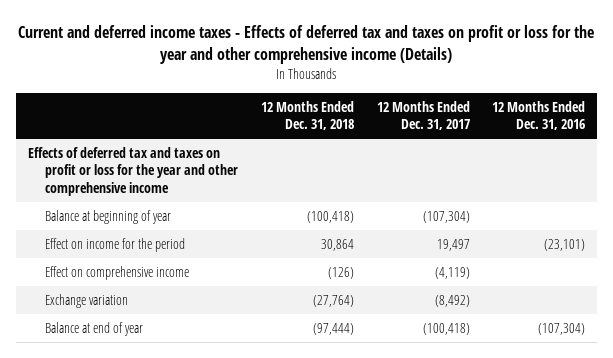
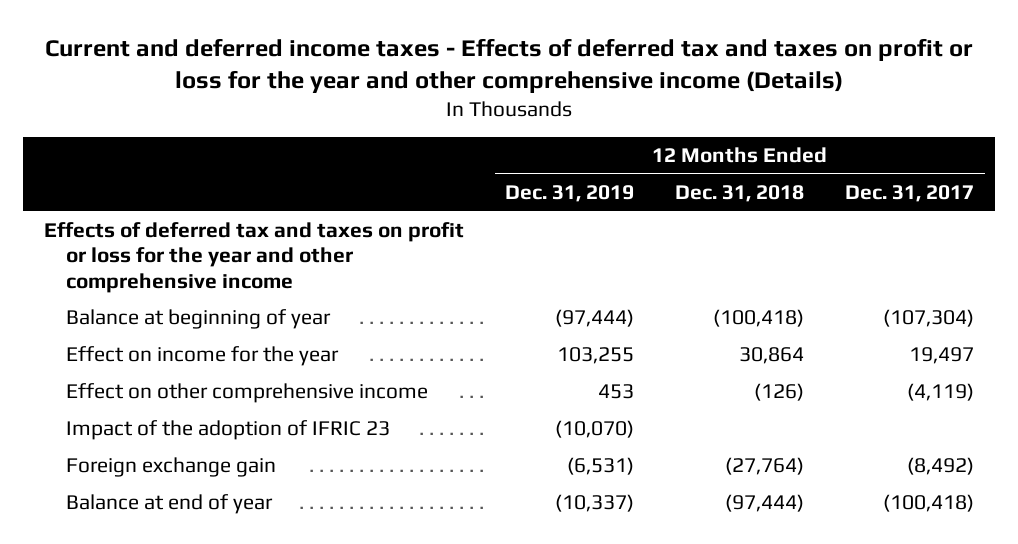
[492,100,586,131] 12 Months Ended Dec. 31, 2016 -> none
none -> [504,184,634,202] Dec. 31, 2019
[45,237,186,252] Effect on income for the period -> [65,346,339,367] Effect on income for the year
[45,265,190,280] Effect on comprehensive income -> [65,383,428,404] Effect on other comprehensive income
none -> [65,420,390,441] Impact of the adoption of IFRIC 23
[45,293,129,308] Exchange variation -> [65,457,276,478] Foreign exchange gain

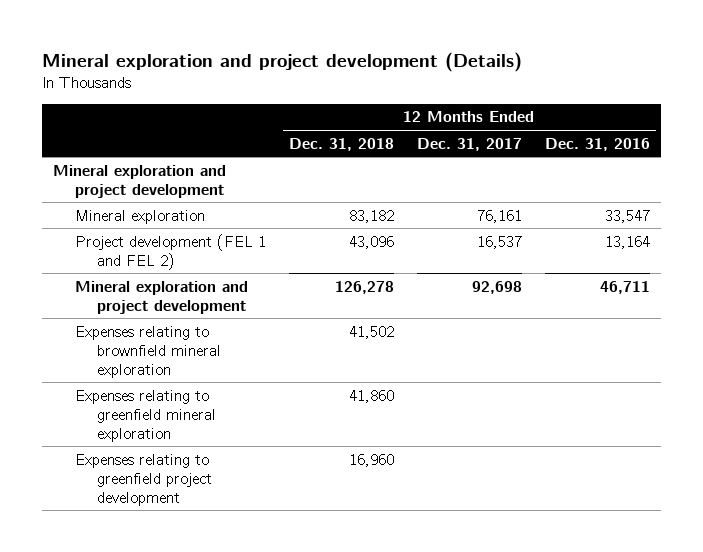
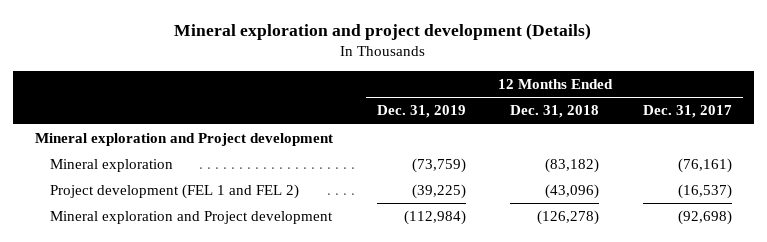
[544,137,650,151] Dec. 31, 2016 -> none
none -> [376,105,466,119] Dec. 31, 2019
[74,325,221,378] Expenses relating to brownfield mineral exploration -> none
[74,389,216,442] Expenses relating to greenfield mineral exploration -> none
[74,453,212,506] Expenses relating to greenfield project development -> none
[53,164,227,198] Mineral exploration and project development -> [34,132,333,146] Mineral exploration and Project development
[348,209,394,223] 83,182 -> [545,157,600,173] (83,182)
[476,209,522,223] 76,161 -> [678,157,733,173] (76,161)
[348,235,394,249] 43,096 -> [545,183,600,199] (43,096)
[476,235,522,249] 16,537 -> [678,183,733,199] (16,537)
[74,280,248,314] Mineral exploration and project development -> [49,210,333,224] Mineral exploration and Project development
[334,280,394,294] 126,278 -> [537,209,600,225] (126,278)
[471,280,522,294] 92,698 -> [678,209,733,225] (92,698)

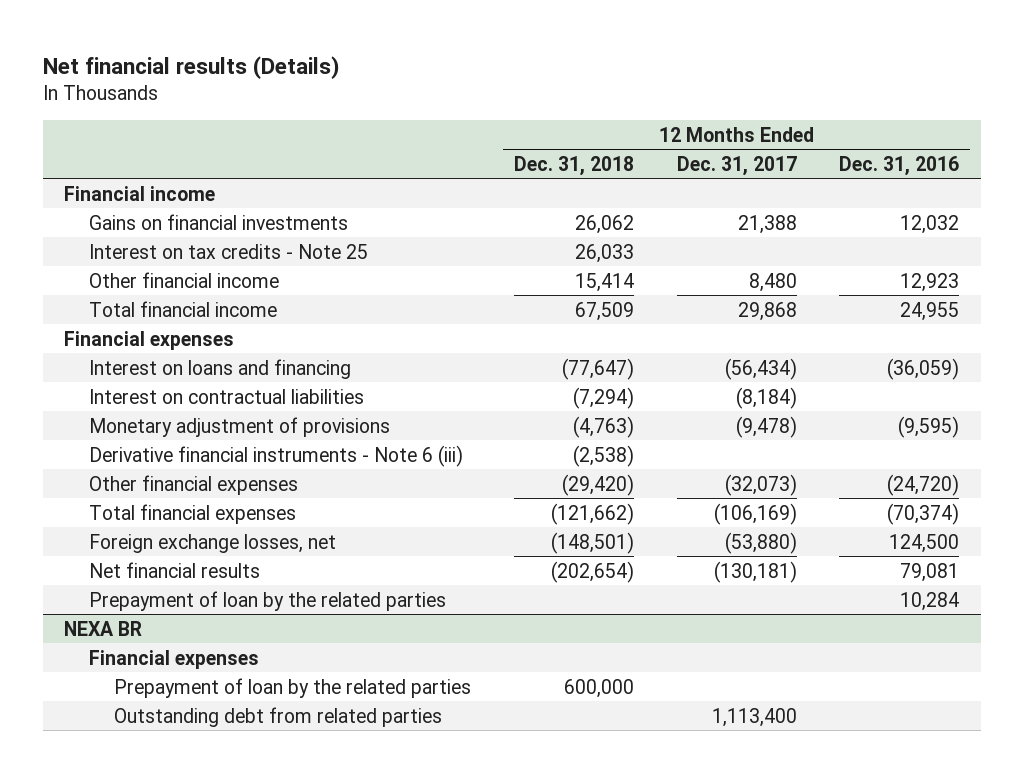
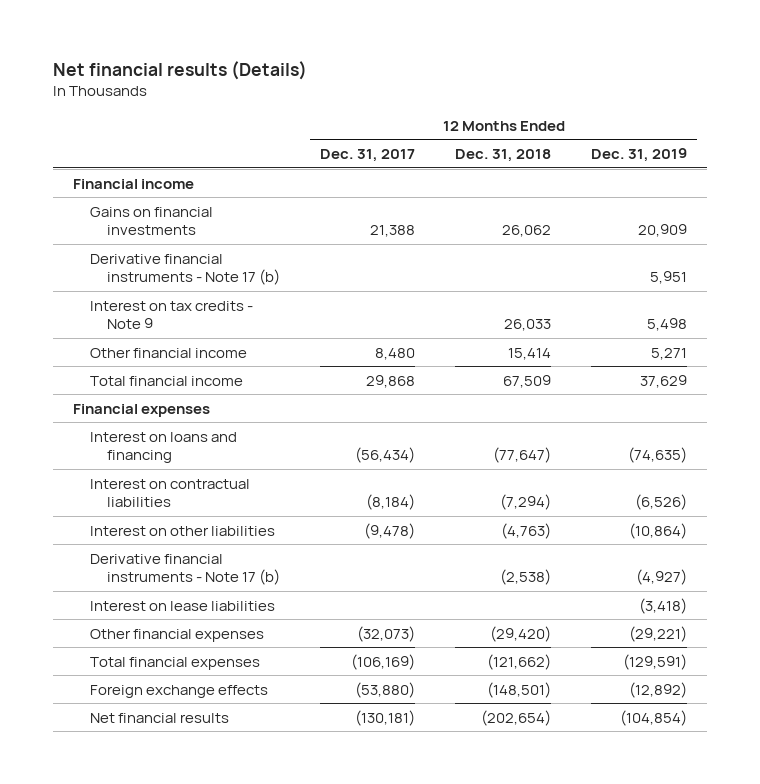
[839,155,960,176] Dec. 31, 2016 -> none
none -> [591,148,688,163] Dec. 31, 2019
none -> [90,253,281,286] Derivative financial instruments - Note 17 (b)
[89,243,369,259] Interest on tax credits - Note 25 -> [90,300,254,330] Interest on tax credits - Note 9
[89,416,391,437] Monetary adjustment of provisions -> [90,525,276,536] Interest on other liabilities
[89,444,464,467] Derivative financial instruments - Note 6 (iii) -> [90,553,281,586] Derivative financial instruments - Note 17 (b)
none -> [90,600,276,611] Interest on lease liabilities
[89,533,337,553] Foreign exchange losses, net -> [90,684,269,698] Foreign exchange effects
[89,590,447,611] Prepayment of loan by the related parties -> none
[64,620,143,636] NEXA BR -> none
[89,649,260,669] Financial expenses -> none
[113,677,471,698] Prepayment of loan by the related parties -> none
[113,706,442,727] Outstanding debt from related parties -> none

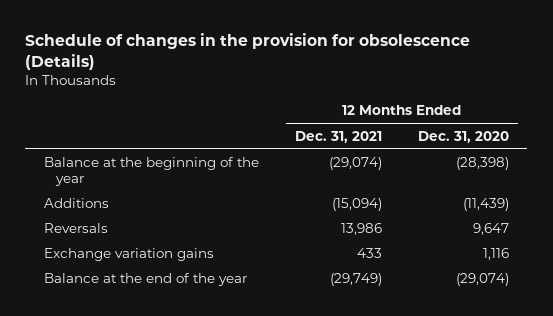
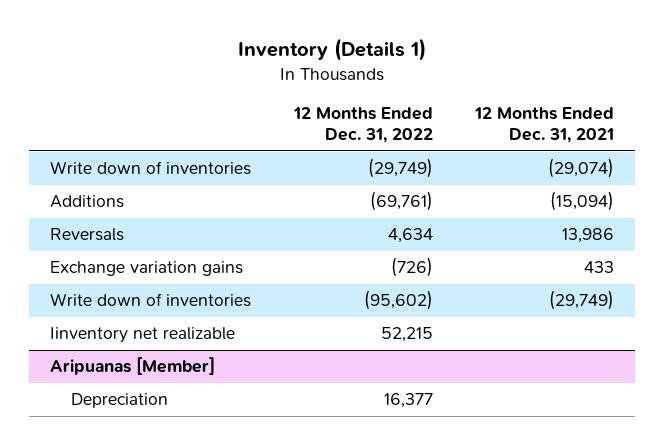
[25,33,471,70] Schedule of changes in the provision for obsolescence (Details) -> [238,38,427,62] Inventory (Details 1)
[418,130,510,143] Dec. 31, 2020 -> none
none -> [292,107,433,144] 12 Months Ended Dec. 31, 2022
[43,157,259,187] Balance at the beginning of the year -> [50,161,252,176] Write down of inventories
[43,273,247,287] Balance at the end of the year -> [50,293,252,308] Write down of inventories
none -> [50,327,236,344] Iinventory net realizable
none -> [50,357,216,376] Aripuanas [Member]
none -> [70,393,168,409] Depreciation

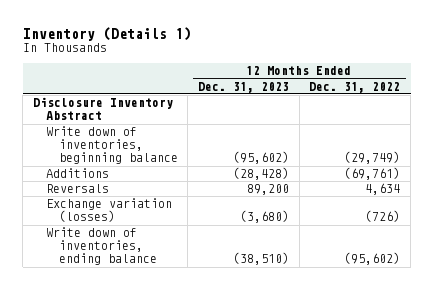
[473,107,614,144] 12 Months Ended Dec. 31, 2021 -> none
none -> [198,81,290,93] Dec. 31, 2023
none -> [32,97,173,121] Disclosure Inventory Abstract
[50,161,252,176] Write down of inventories -> [45,126,178,165] Write down of inventories, beginning balance
[50,327,236,344] Iinventory net realizable -> none
[50,357,216,376] Aripuanas [Member] -> none
[70,393,168,409] Depreciation -> none
[50,261,244,277] Exchange variation gains -> [45,198,172,223] Exchange variation (losses)
[50,293,252,308] Write down of inventories -> [45,227,157,266] Write down of inventories, ending balance

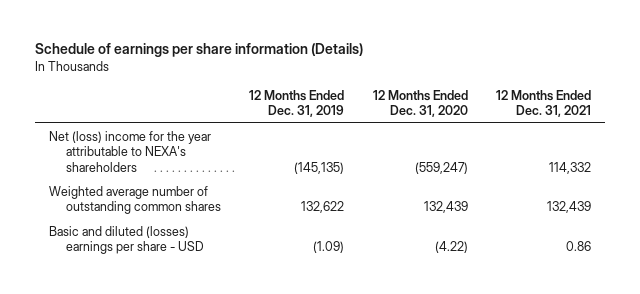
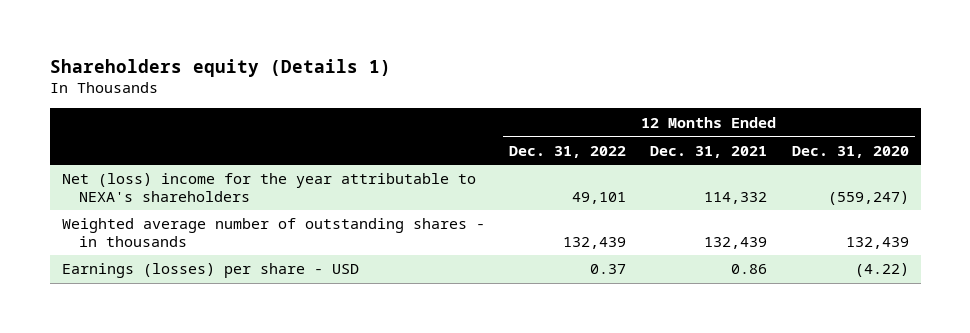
[34,42,363,57] Schedule of earnings per share information (Details) -> [49,59,391,78] Shareholders equity (Details 1)
[249,89,345,118] 12 Months Ended Dec. 31, 2019 -> none
none -> [509,145,627,158] Dec. 31, 2022
[48,185,222,215] Weighted average number of outstanding common shares -> [61,218,485,247] Weighted average number of outstanding shares - in thousands
[48,225,205,255] Basic and diluted (losses) earnings per share - USD -> [61,263,359,279] Earnings (losses) per share - USD

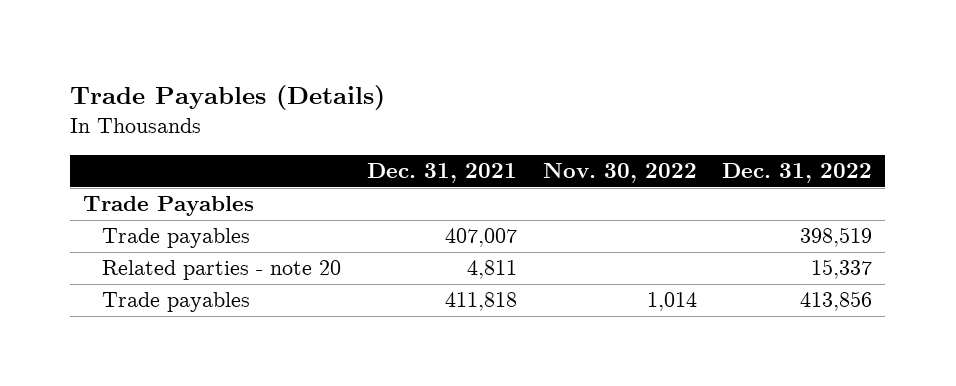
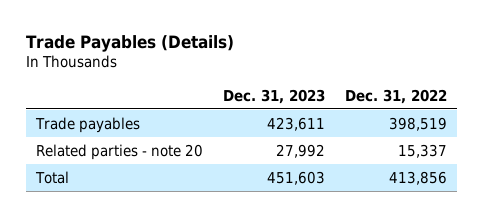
[366,163,517,184] Dec. 31, 2021 -> none
[542,163,697,184] Nov. 30, 2022 -> none
none -> [222,88,325,104] Dec. 31, 2023
[83,196,255,217] Trade Payables -> none
[101,292,250,313] Trade payables -> [34,170,69,184] Total

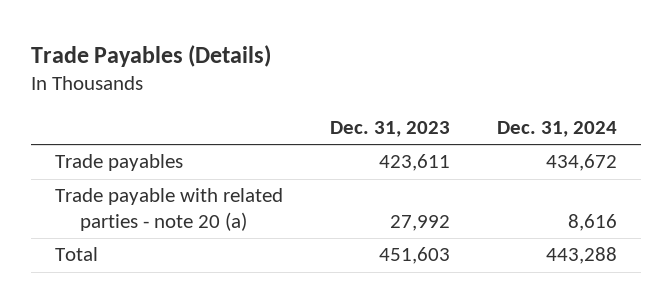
[345,88,448,104] Dec. 31, 2022 -> none
none -> [496,120,617,137] Dec. 31, 2024
[35,143,203,160] Related parties - note 20 -> [54,188,283,232] Trade payable with related parties - note 20 (a)

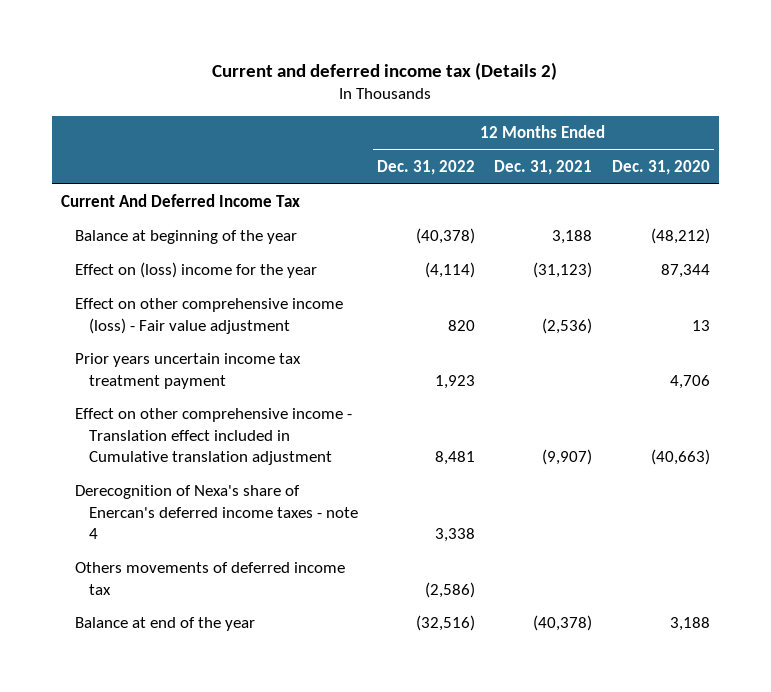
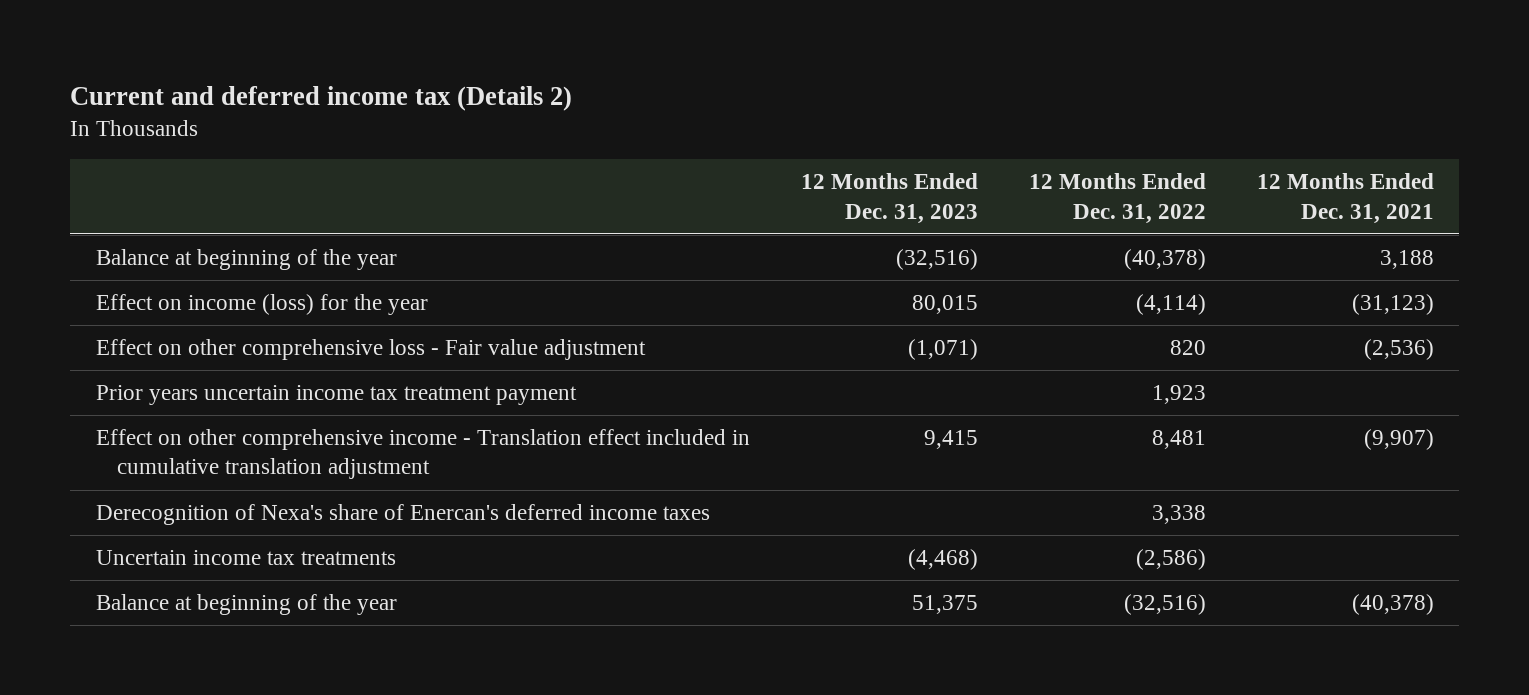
[611,160,710,176] Dec. 31, 2020 -> none
none -> [800,173,978,224] 12 Months Ended Dec. 31, 2023
[61,194,301,208] Current And Deferred Income Tax -> none
[75,262,318,279] Effect on (loss) income for the year -> [95,294,428,316] Effect on income (loss) for the year
[75,298,344,334] Effect on other comprehensive income (loss) - Fair value adjustment -> [95,339,646,361] Effect on other comprehensive loss - Fair value adjustment
[75,408,353,465] Effect on other comprehensive income - Translation effect included in Cumulative translation adjustment -> [95,429,750,480] Effect on other comprehensive income - Translation effect included in cumulative translation adjustment
[75,485,359,539] Derecognition of Nexa's share of Enercan's deferred income taxes - note 4 -> [95,504,710,526] Derecognition of Nexa's share of Enercan's deferred income taxes
[75,562,346,595] Others movements of deferred income tax -> [95,550,396,566] Uncertain income tax treatments
[75,617,256,632] Balance at end of the year -> [95,594,397,616] Balance at beginning of the year

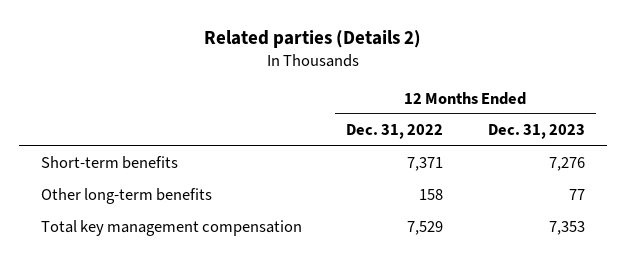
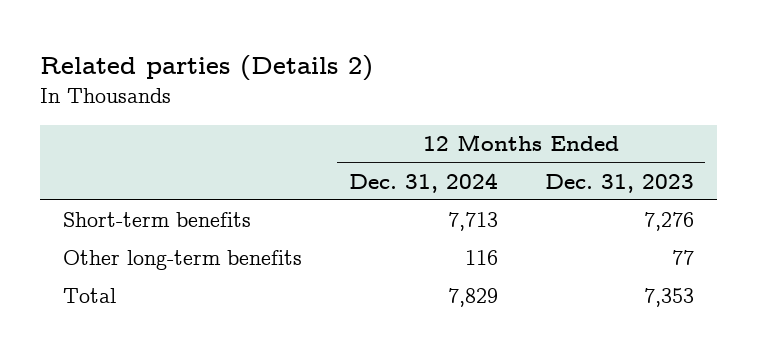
[346,124,444,140] Dec. 31, 2022 -> none
none -> [349,172,499,193] Dec. 31, 2024
[40,220,302,237] Total key management compensation -> [63,288,117,304] Total

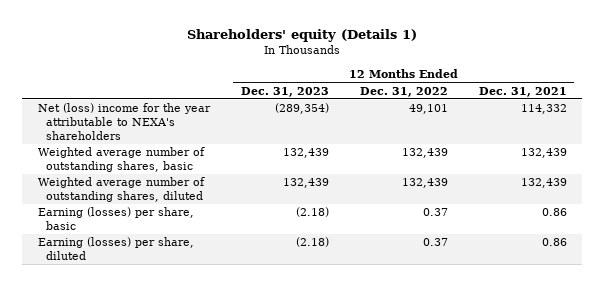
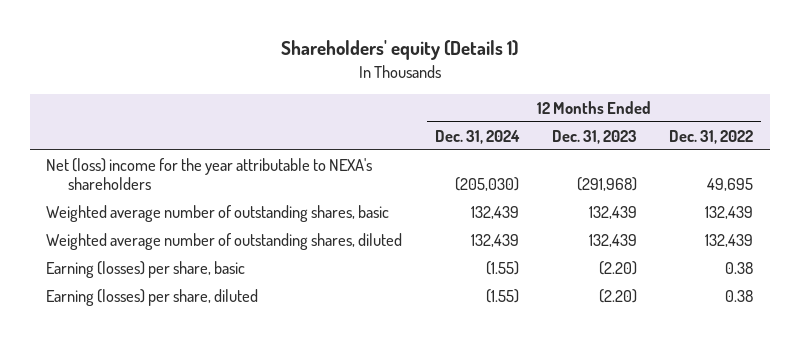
[478,86,567,97] Dec. 31, 2021 -> none
none -> [434,129,520,144] Dec. 31, 2024
[274,103,329,115] (289,354) -> [576,177,637,192] (291,968)
[408,104,448,115] 49,101 -> [707,178,754,192] 49,695
[295,207,329,218] (2.18) -> [598,260,637,275] (2.20)
[422,208,448,217] 0.37 -> [725,261,754,274] 0.38
[295,237,329,248] (2.18) -> [598,288,637,303] (2.20)
[422,238,448,247] 0.37 -> [725,289,754,302] 0.38

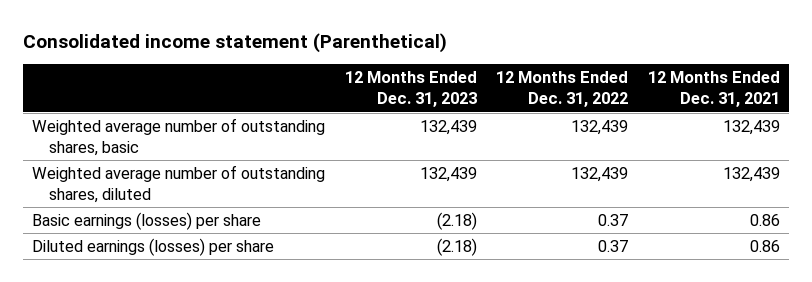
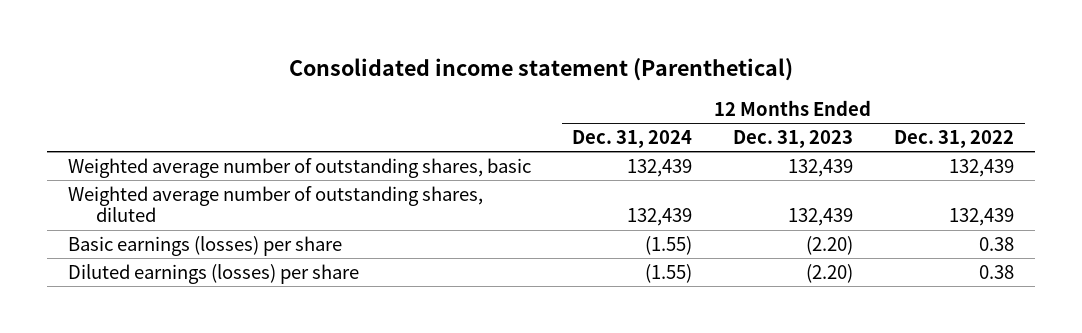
[647,71,780,108] 12 Months Ended Dec. 31, 2021 -> none
none -> [572,130,693,149] Dec. 31, 2024
[436,211,477,230] (2.18) -> [806,235,854,255] (2.20)
[598,213,629,226] 0.37 -> [979,236,1015,251] 0.38
[436,237,477,256] (2.18) -> [806,263,854,283] (2.20)
[598,239,629,252] 0.37 -> [979,264,1015,279] 0.38

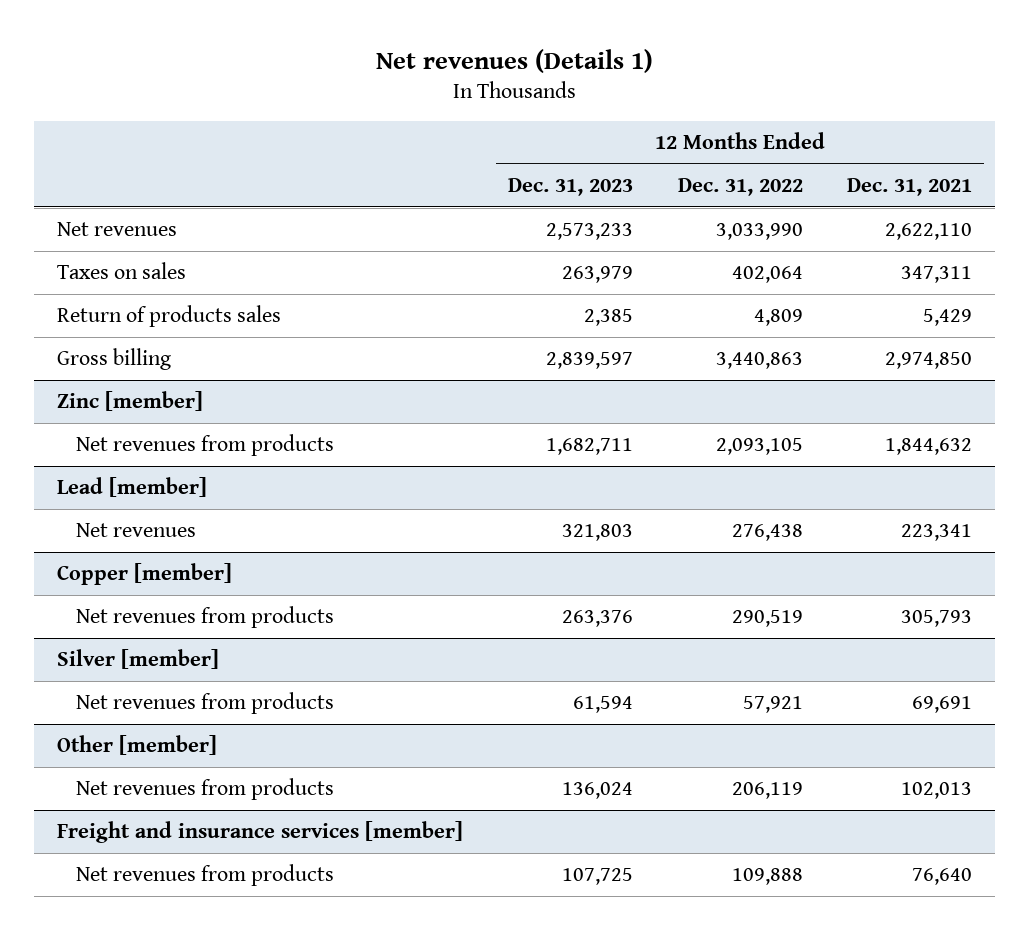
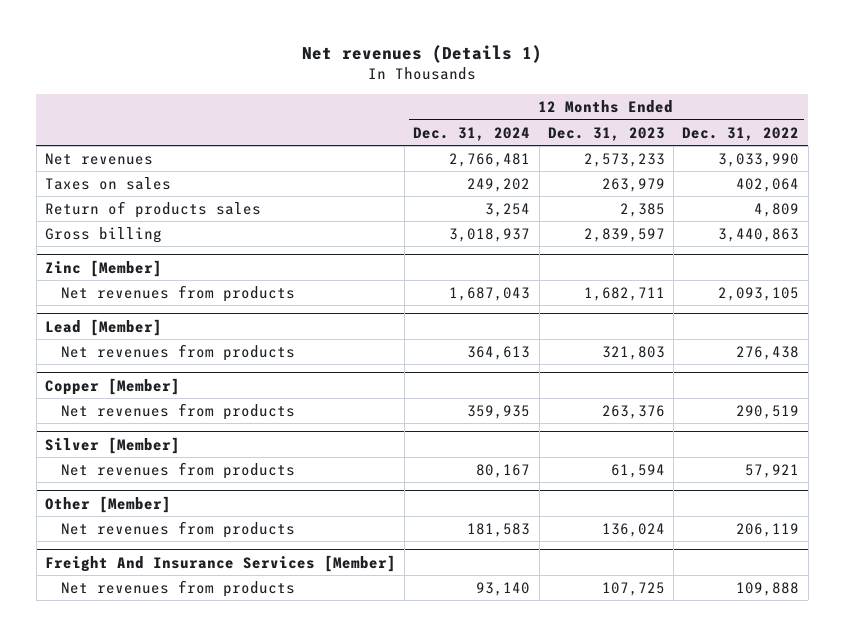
[847,177,973,196] Dec. 31, 2021 -> none
none -> [413,126,531,141] Dec. 31, 2024
[56,391,203,412] Zinc [member] -> [44,259,162,277] Zinc [Member]
[56,477,207,498] Lead [member] -> [44,318,162,336] Lead [Member]
[75,523,196,538] Net revenues -> [61,343,296,361] Net revenues from products
[56,563,232,586] Copper [member] -> [44,377,180,395] Copper [Member]
[56,649,219,670] Silver [member] -> [44,436,180,454] Silver [Member]
[56,735,217,756] Other [member] -> [44,495,171,513] Other [Member]
[56,821,463,844] Freight and insurance services [member] -> [44,554,396,572] Freight And Insurance Services [Member]

